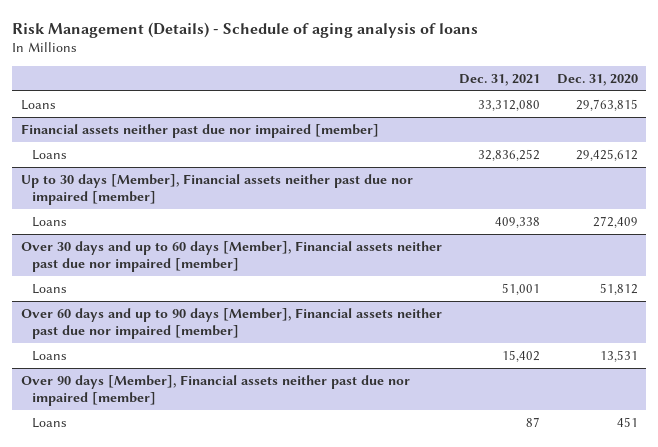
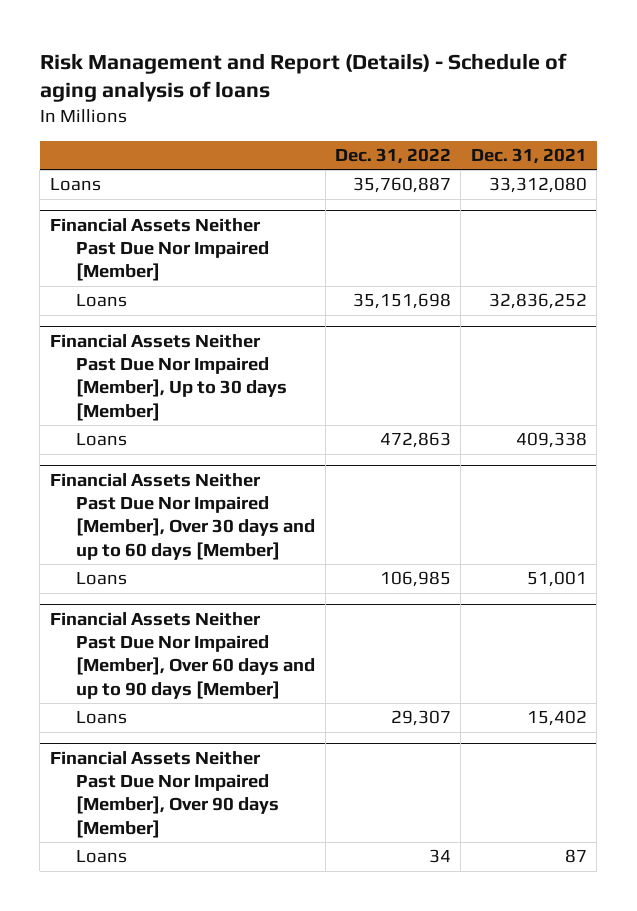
[12,21,479,38] Risk Management (Details) - Schedule of aging analysis of loans -> [39,52,567,103] Risk Management and Report (Details) - Schedule of aging analysis of loans
[556,73,638,86] Dec. 31, 2020 -> none
none -> [335,148,452,165] Dec. 31, 2022
[20,123,379,138] Financial assets neither past due nor impaired [member] -> [49,217,270,282] Financial Assets Neither Past Due Nor Impaired [Member]
[20,173,413,205] Up to 30 days [Member], Financial assets neither past due nor impaired [member] -> [49,333,288,421] Financial Assets Neither Past Due Nor Impaired [Member], Up to 30 days [Member]
[20,240,442,272] Over 30 days and up to 60 days [Member], Financial assets neither past due nor impaired [member] -> [49,472,316,560] Financial Assets Neither Past Due Nor Impaired [Member], Over 30 days and up to 60 days [Member]
[20,307,442,339] Over 60 days and up to 90 days [Member], Financial assets neither past due nor impaired [member] -> [49,611,316,699] Financial Assets Neither Past Due Nor Impaired [Member], Over 60 days and up to 90 days [Member]
[20,374,410,406] Over 90 days [Member], Financial assets neither past due nor impaired [member] -> [49,750,280,838] Financial Assets Neither Past Due Nor Impaired [Member], Over 90 days [Member]

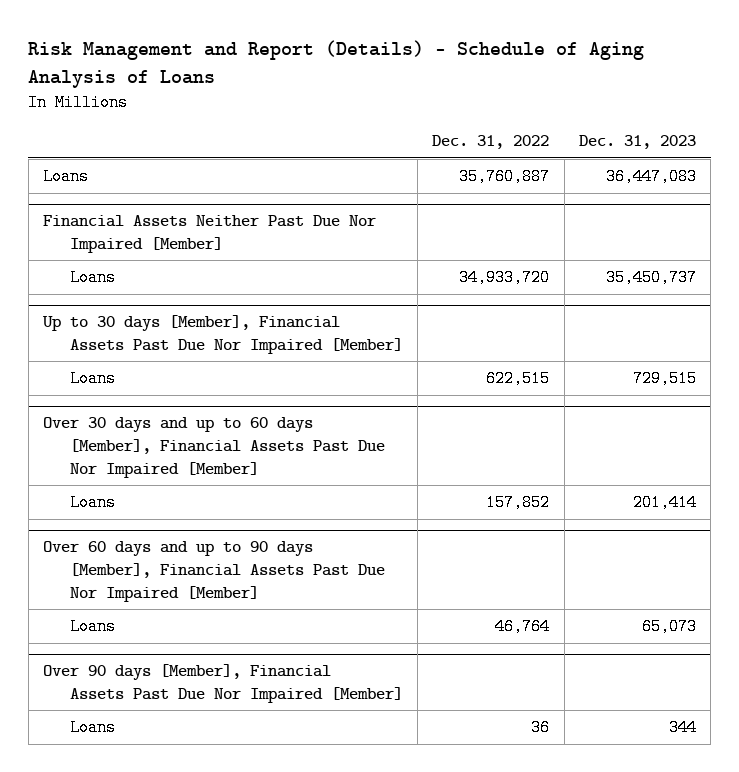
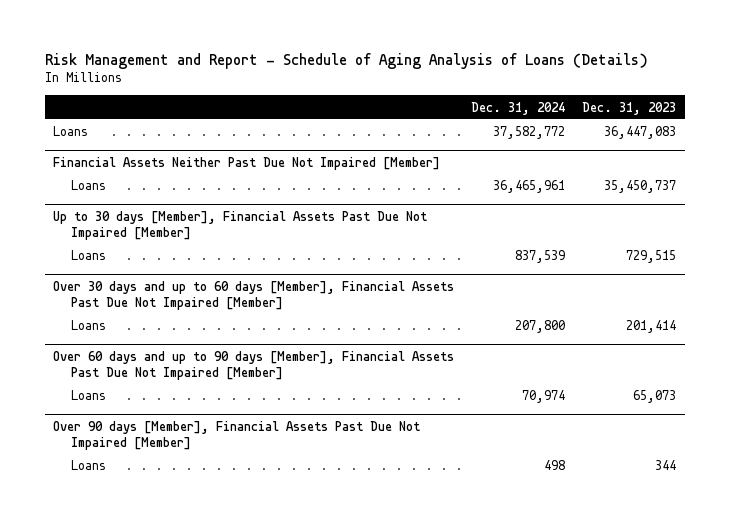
[28,40,645,88] Risk Management and Report (Details) - Schedule of Aging Analysis of Loans -> [44,53,648,70] Risk Management and Report - Schedule of Aging Analysis of Loans (Details)
[432,135,550,150] Dec. 31, 2022 -> none
none -> [471,101,566,115] Dec. 31, 2024
[42,215,376,253] Financial Assets Neither Past Due Nor Impaired [Member] -> [53,156,441,170] Financial Assets Neither Past Due Not Impaired [Member]
[41,315,403,354] Up to 30 days [Member], Financial Assets Past Due Nor Impaired [Member] -> [53,210,428,240] Up to 30 days [Member], Financial Assets Past Due Not Impaired [Member]
[42,417,385,478] Over 30 days and up to 60 days [Member], Financial Assets Past Due Nor Impaired [Member] -> [53,280,455,310] Over 30 days and up to 60 days [Member], Financial Assets Past Due Not Impaired [Member]
[42,541,385,602] Over 60 days and up to 90 days [Member], Financial Assets Past Due Nor Impaired [Member] -> [53,350,455,380] Over 60 days and up to 90 days [Member], Financial Assets Past Due Not Impaired [Member]
[42,664,403,703] Over 90 days [Member], Financial Assets Past Due Nor Impaired [Member] -> [53,420,421,450] Over 90 days [Member], Financial Assets Past Due Not Impaired [Member]

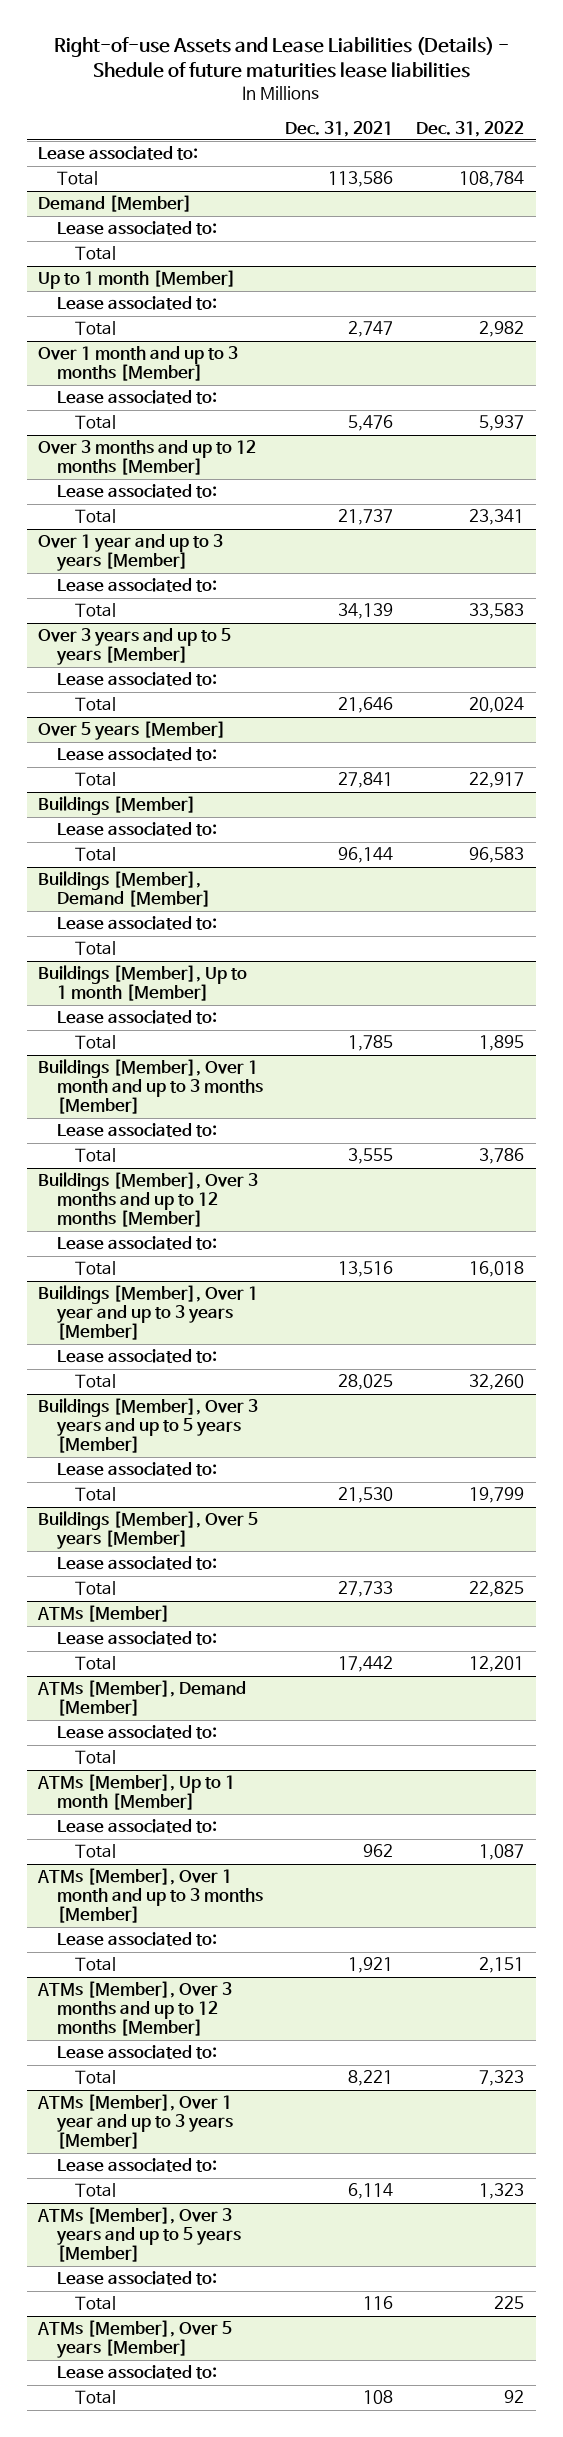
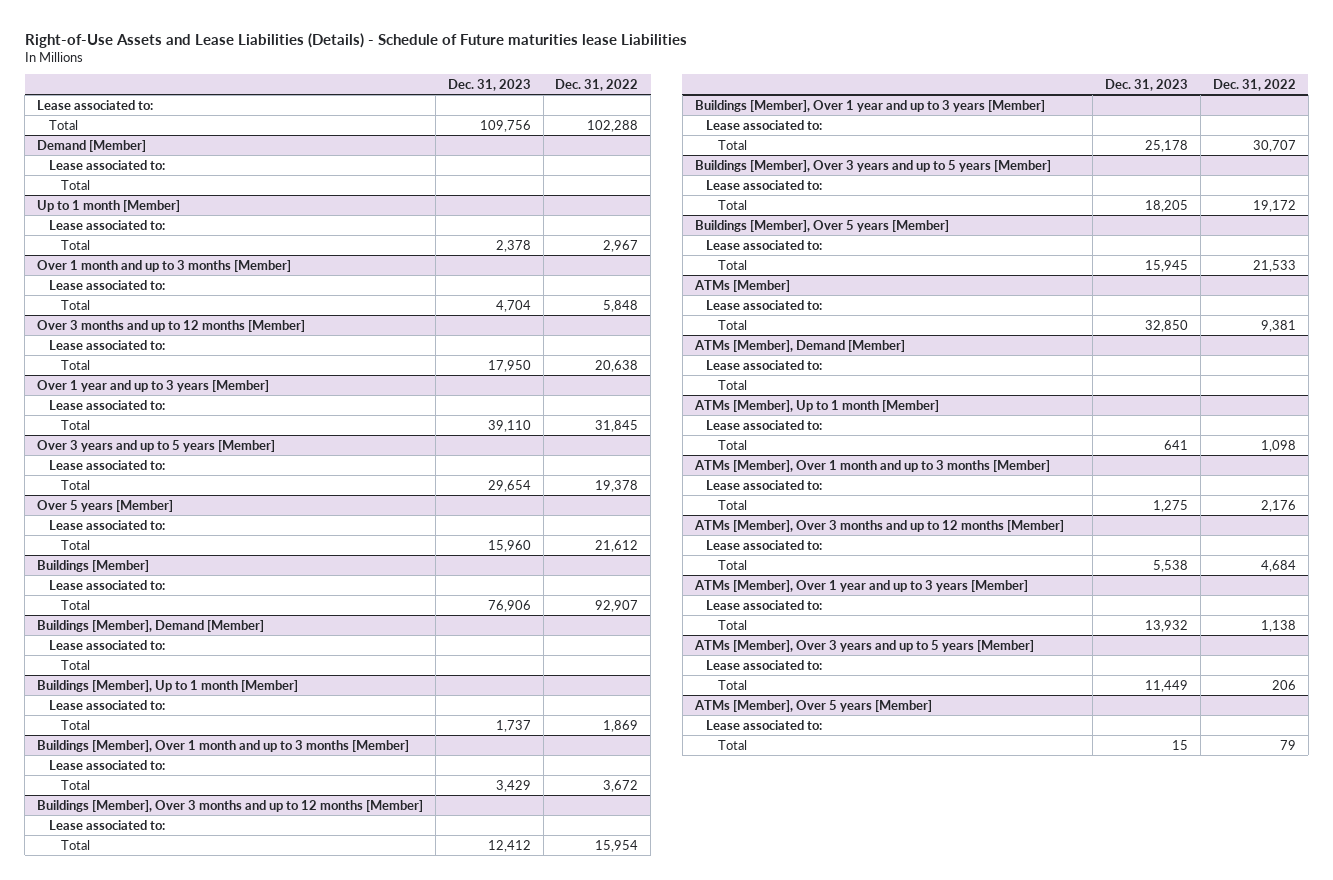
[54,37,510,79] Right-of-use Assets and Lease Liabilities (Details) - Shedule of future maturities lease liabilities -> [24,32,687,48] Right-of-Use Assets and Lease Liabilities (Details) - Schedule of Future maturities lease Liabilities
[285,120,394,137] Dec. 31, 2021 -> none
none -> [447,78,531,91] Dec. 31, 2023
[459,171,525,188] 108,784 -> [587,119,639,132] 102,288
[479,321,525,338] 2,982 -> [603,239,639,252] 2,967
[479,415,525,432] 5,937 -> [603,299,639,312] 5,848
[469,509,525,526] 23,341 -> [595,359,639,372] 20,638
[469,603,525,620] 33,583 -> [595,419,639,432] 31,845
[469,697,525,714] 20,024 -> [595,479,639,492] 19,378
[469,772,525,789] 22,917 -> [595,539,639,552] 21,612
[469,847,525,864] 96,583 -> [595,599,639,612] 92,907
[479,1035,525,1052] 1,895 -> [603,719,639,732] 1,869
[479,1148,525,1165] 3,786 -> [603,779,639,792] 3,672
[469,1261,525,1278] 16,018 -> [595,839,639,852] 15,954
[469,1374,525,1391] 32,260 -> [1252,139,1296,152] 30,707
[469,1487,525,1504] 19,799 -> [1252,199,1296,212] 19,172
[469,1581,525,1598] 22,825 -> [1252,259,1296,272] 21,533
[469,1656,525,1673] 12,201 -> [1260,319,1296,332] 9,381
[479,1844,525,1861] 1,087 -> [1260,439,1296,452] 1,098
[479,1957,525,1974] 2,151 -> [1260,499,1296,512] 2,176
[479,2070,525,2087] 7,323 -> [1260,559,1296,572] 4,684
[479,2183,525,2200] 1,323 -> [1260,619,1296,632] 1,138
[494,2296,525,2310] 225 -> [1271,679,1296,690] 206
[504,2390,525,2404] 92 -> [1279,739,1296,750] 79

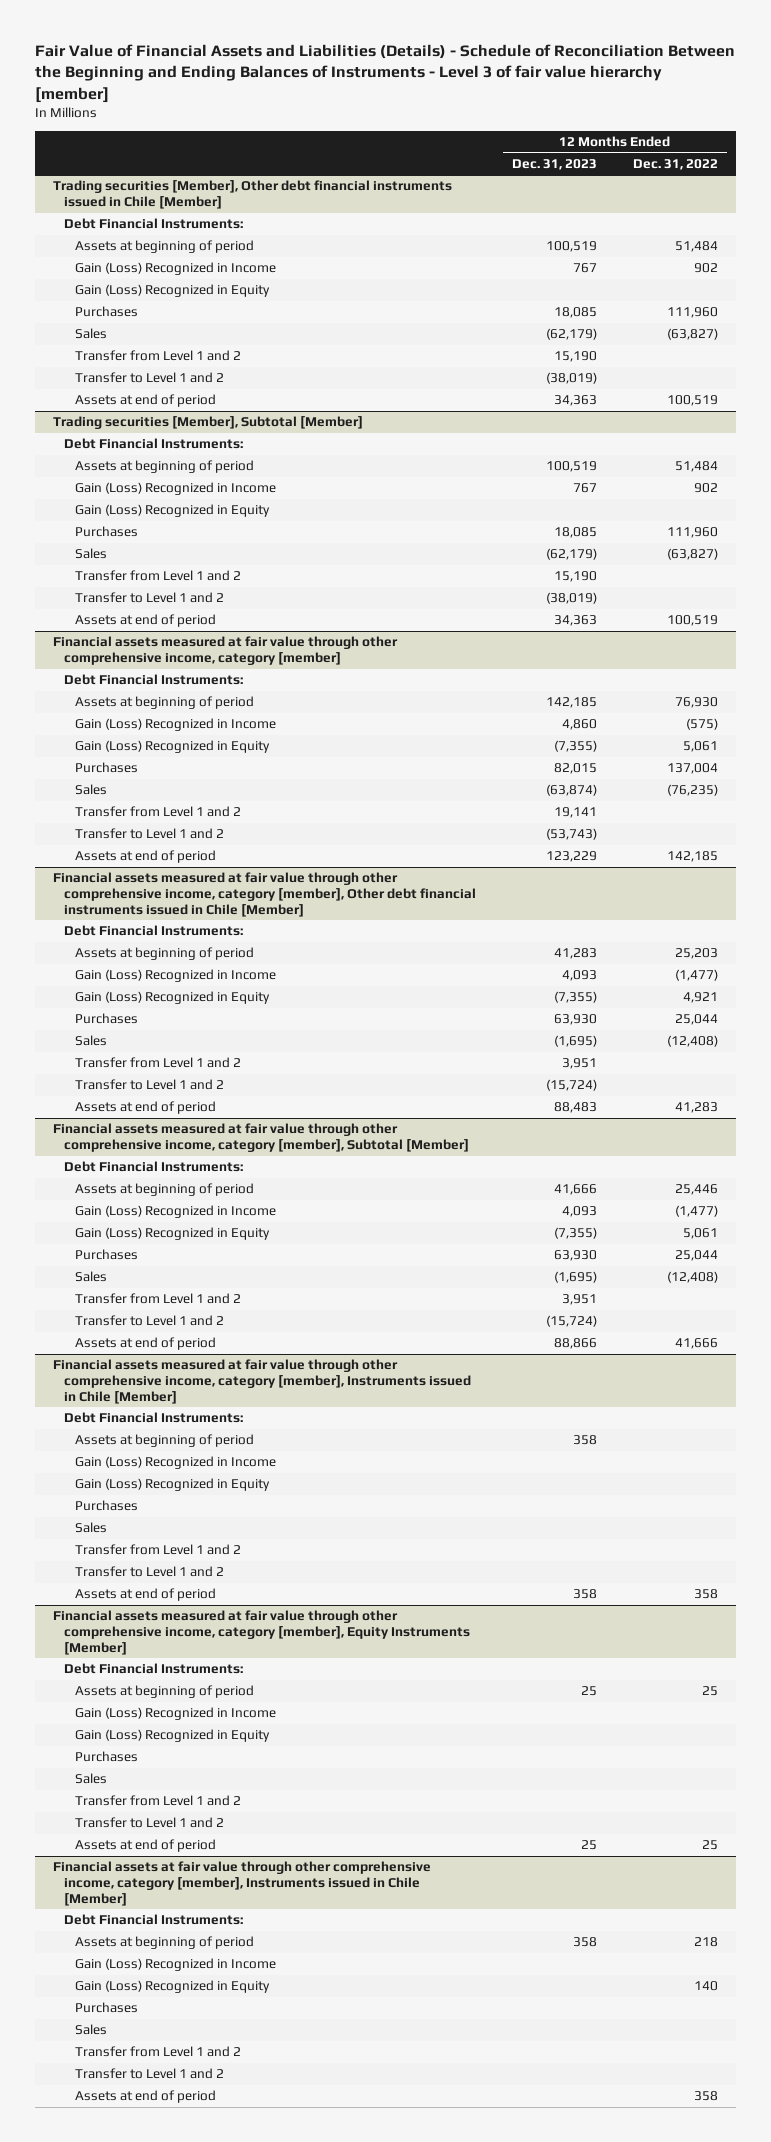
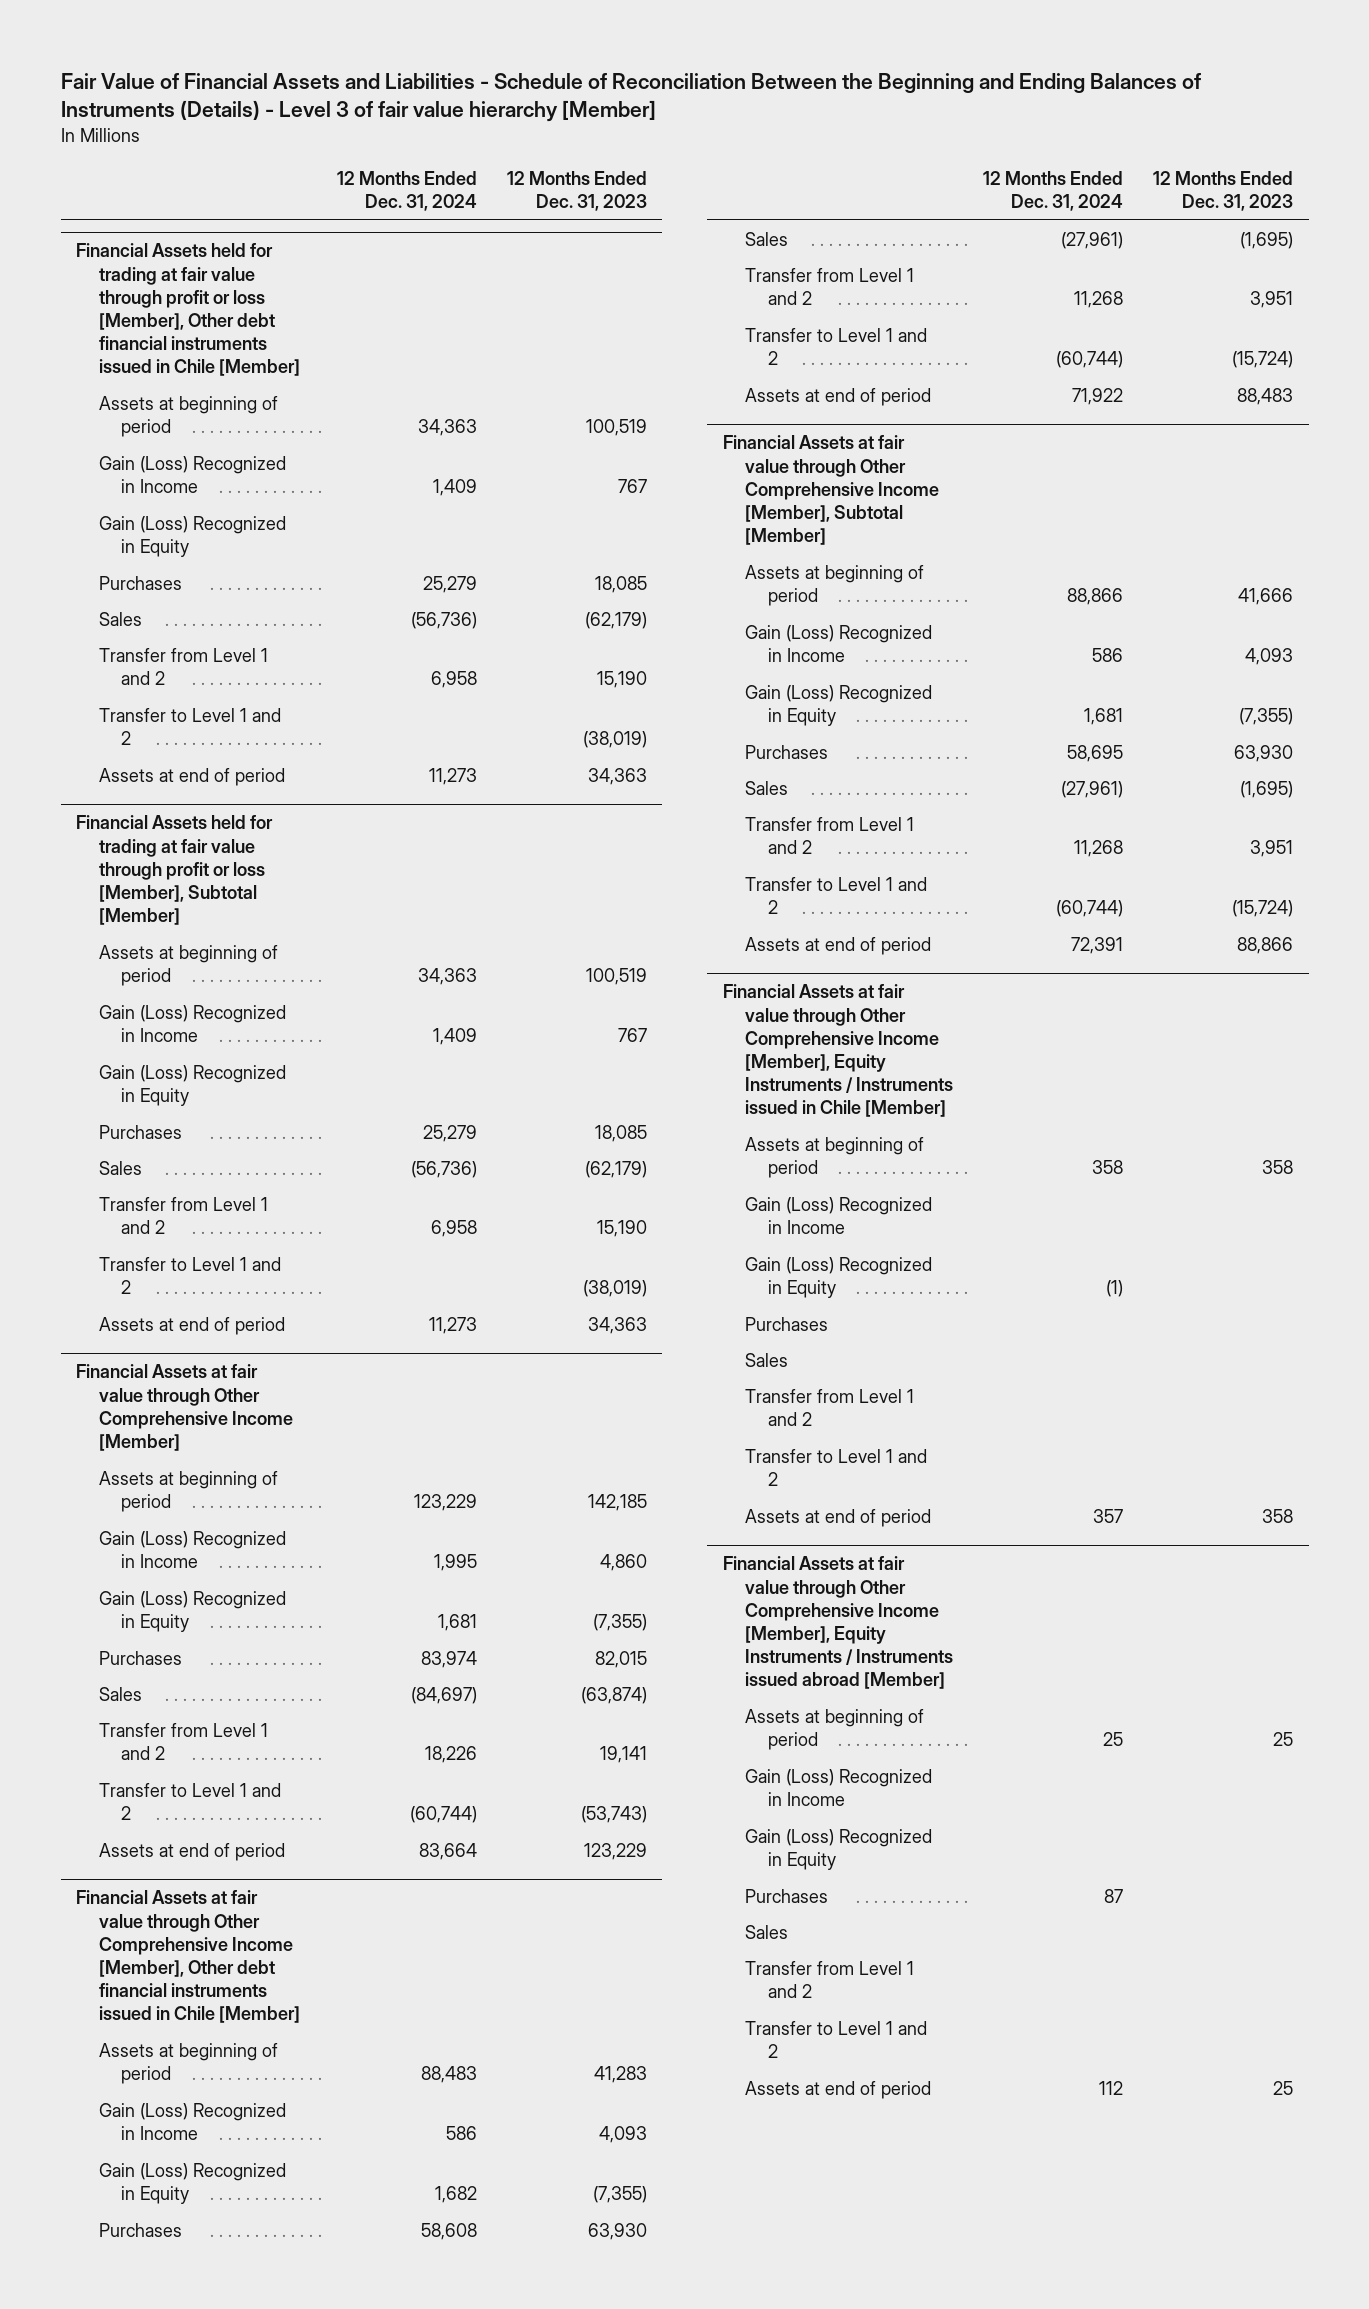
[34,44,735,103] Fair Value of Financial Assets and Liabilities (Details) - Schedule of Reconciliation Between the Beginning and Ending Balances of Instruments - Level 3 of fair value hierarchy [member] -> [60,73,1201,123] Fair Value of Financial Assets and Liabilities - Schedule of Reconciliation Between the Beginning and Ending Balances of Instruments (Details) - Level 3 of fair value hierarchy [Member]
[633,158,719,170] Dec. 31, 2022 -> none
none -> [336,171,477,212] 12 Months Ended Dec. 31, 2024
[52,180,452,210] Trading securities [Member], Other debt financial instruments issued in Chile [Member] -> none
[63,218,243,230] Debt Financial Instruments: -> none
none -> [76,243,300,377] Financial Assets held for trading at fair value through profit or loss [Member], Other debt financial instruments issued in Chile [Member]
[52,416,363,430] Trading securities [Member], Subtotal [Member] -> none
[63,438,243,450] Debt Financial Instruments: -> none
none -> [76,815,274,926] Financial Assets held for trading at fair value through profit or loss [Member], Subtotal [Member]
[63,674,243,686] Debt Financial Instruments: -> none
[52,636,398,666] Financial assets measured at fair value through other comprehensive income, category [member] -> [76,1364,293,1451] Financial Assets at fair value through Other Comprehensive Income [Member]
[63,925,243,937] Debt Financial Instruments: -> none
[52,872,476,917] Financial assets measured at fair value through other comprehensive income, category [member], Other debt financial instruments issued in Chile [Member] -> [76,1890,300,2024] Financial Assets at fair value through Other Comprehensive Income [Member], Other debt financial instruments issued in Chile [Member]
[63,1161,243,1173] Debt Financial Instruments: -> none
[52,1123,469,1153] Financial assets measured at fair value through other comprehensive income, category [member], Subtotal [Member] -> [722,435,940,546] Financial Assets at fair value through Other Comprehensive Income [Member], Subtotal [Member]
[63,1412,243,1424] Debt Financial Instruments: -> none
[52,1359,471,1404] Financial assets measured at fair value through other comprehensive income, category [member], Instruments issued in Chile [Member] -> [722,984,954,1118] Financial Assets at fair value through Other Comprehensive Income [Member], Equity Instruments / Instruments issued in Chile [Member]
[63,1663,243,1675] Debt Financial Instruments: -> none
[52,1610,470,1655] Financial assets measured at fair value through other comprehensive income, category [member], Equity Instruments [Member] -> [722,1556,954,1690] Financial Assets at fair value through Other Comprehensive Income [Member], Equity Instruments / Instruments issued abroad [Member]
[52,1861,431,1906] Financial assets at fair value through other comprehensive income, category [member], Instruments issued in Chile [Member] -> none
[63,1914,243,1926] Debt Financial Instruments: -> none
[74,1936,254,1950] Assets at beginning of period -> none
[74,1958,276,1972] Gain (Loss) Recognized in Income -> none
[74,1980,270,1994] Gain (Loss) Recognized in Equity -> none
[74,2002,138,2014] Purchases -> none
[74,2024,107,2036] Sales -> none
[74,2046,241,2058] Transfer from Level 1 and 2 -> none
[74,2068,224,2080] Transfer to Level 1 and 2 -> none
[74,2090,216,2104] Assets at end of period -> none

